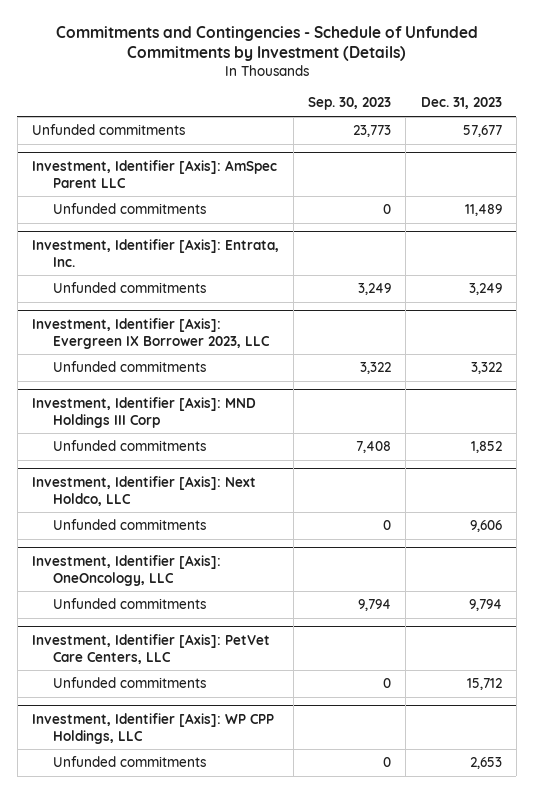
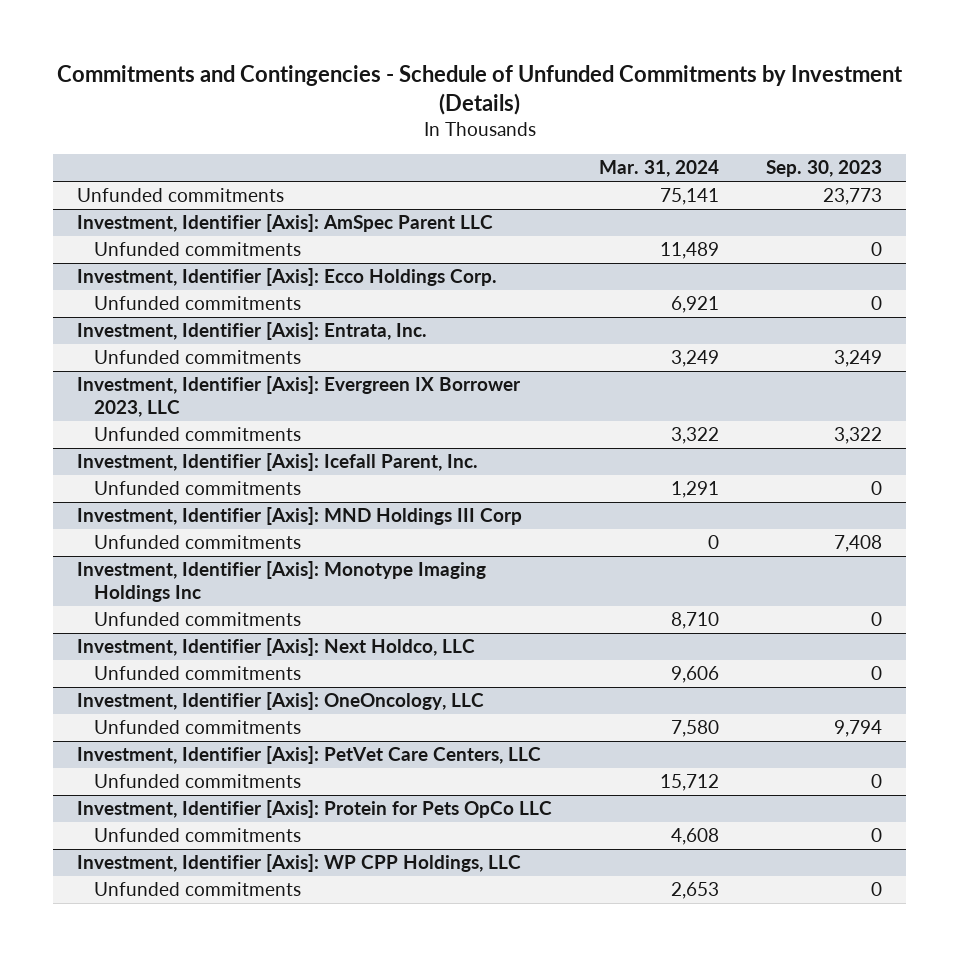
[420,97,502,110] Dec. 31, 2023 -> none
none -> [599,160,720,178] Mar. 31, 2024
none -> [76,268,497,287] Investment, Identifier [Axis]: Ecco Holdings Corp.
none -> [94,296,302,311] Unfunded commitments
none -> [76,453,478,472] Investment, Identifier [Axis]: Icefall Parent, Inc.
none -> [94,481,302,496] Unfunded commitments
none -> [76,561,486,602] Investment, Identifier [Axis]: Monotype Imaging Holdings Inc
none -> [94,612,302,627] Unfunded commitments
none -> [76,800,552,819] Investment, Identifier [Axis]: Protein for Pets OpCo LLC
none -> [94,828,302,843] Unfunded commitments

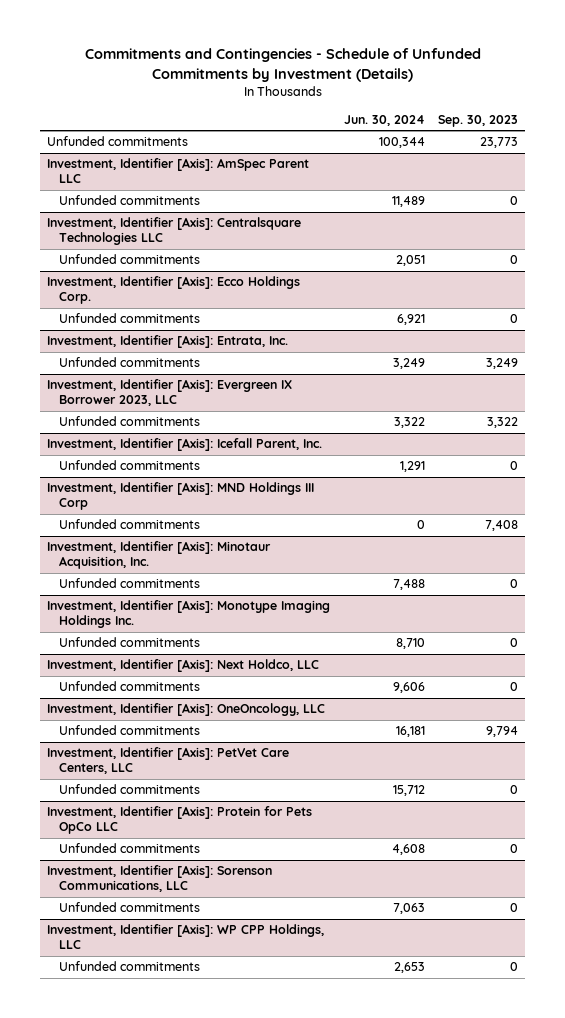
[599,160,720,178] Mar. 31, 2024 -> none
none -> [343,115,425,127] Jun. 30, 2024
none -> [46,217,301,246] Investment, Identifier [Axis]: Centralsquare Technologies LLC
none -> [58,254,200,265] Unfunded commitments
[76,561,486,602] Investment, Identifier [Axis]: Monotype Imaging Holdings Inc -> none
none -> [46,541,271,570] Investment, Identifier [Axis]: Minotaur Acquisition, Inc.
none -> [46,600,330,629] Investment, Identifier [Axis]: Monotype Imaging Holdings Inc.
none -> [58,637,200,648] Unfunded commitments
none -> [46,865,272,893] Investment, Identifier [Axis]: Sorenson Communications, LLC
none -> [58,902,200,913] Unfunded commitments

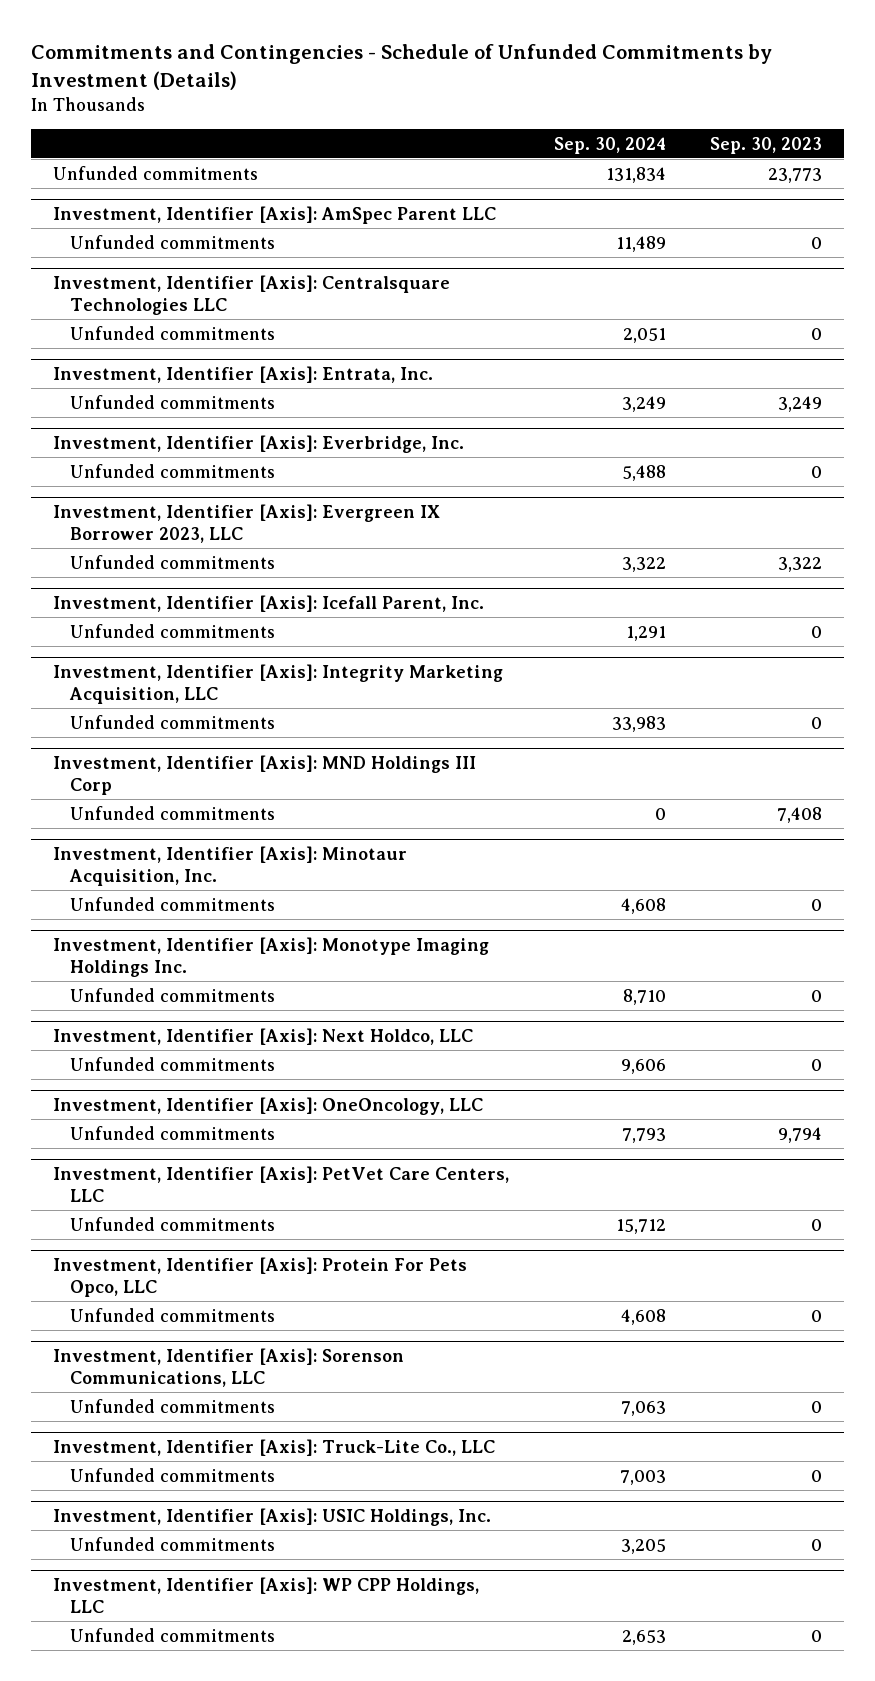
[343,115,425,127] Jun. 30, 2024 -> none
none -> [553,136,666,154] Sep. 30, 2024
[46,276,300,305] Investment, Identifier [Axis]: Ecco Holdings Corp. -> none
[58,313,200,324] Unfunded commitments -> none
none -> [53,434,465,453] Investment, Identifier [Axis]: Everbridge, Inc.
none -> [70,463,276,478] Unfunded commitments
none -> [53,663,504,704] Investment, Identifier [Axis]: Integrity Marketing Acquisition, LLC
none -> [70,714,276,729] Unfunded commitments
[46,806,312,835] Investment, Identifier [Axis]: Protein for Pets OpCo LLC -> [53,1256,468,1297] Investment, Identifier [Axis]: Protein For Pets Opco, LLC
none -> [53,1438,496,1456] Investment, Identifier [Axis]: Truck-Lite Co., LLC
none -> [70,1467,276,1482] Unfunded commitments
none -> [53,1507,492,1526] Investment, Identifier [Axis]: USIC Holdings, Inc.
none -> [70,1536,276,1551] Unfunded commitments

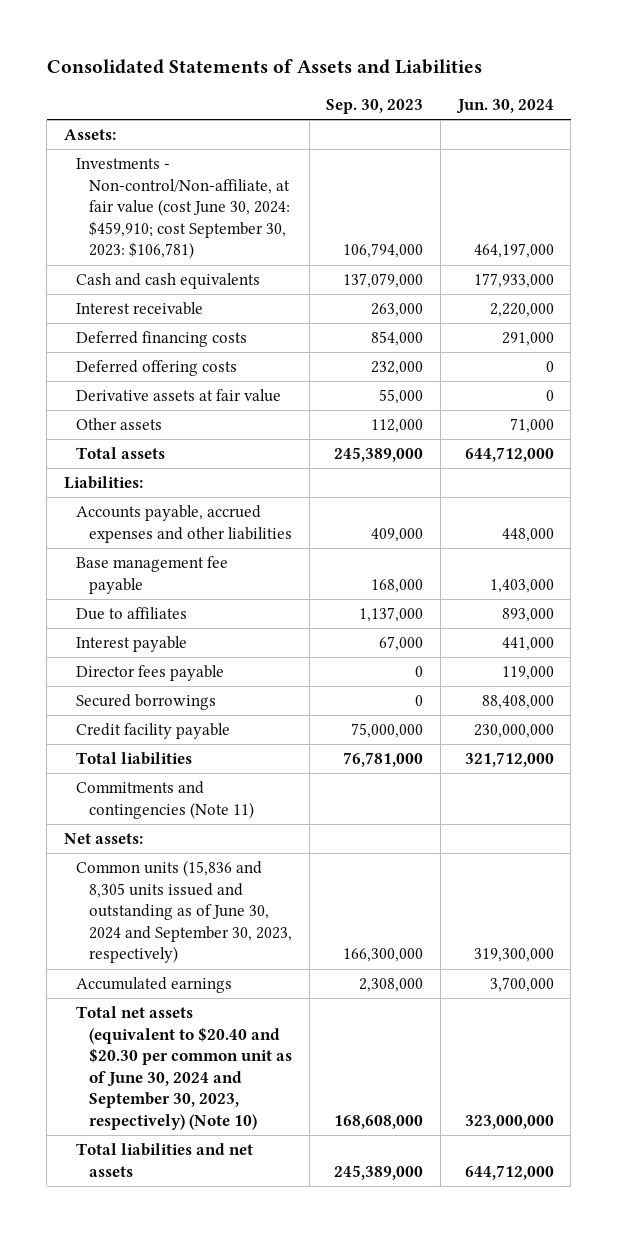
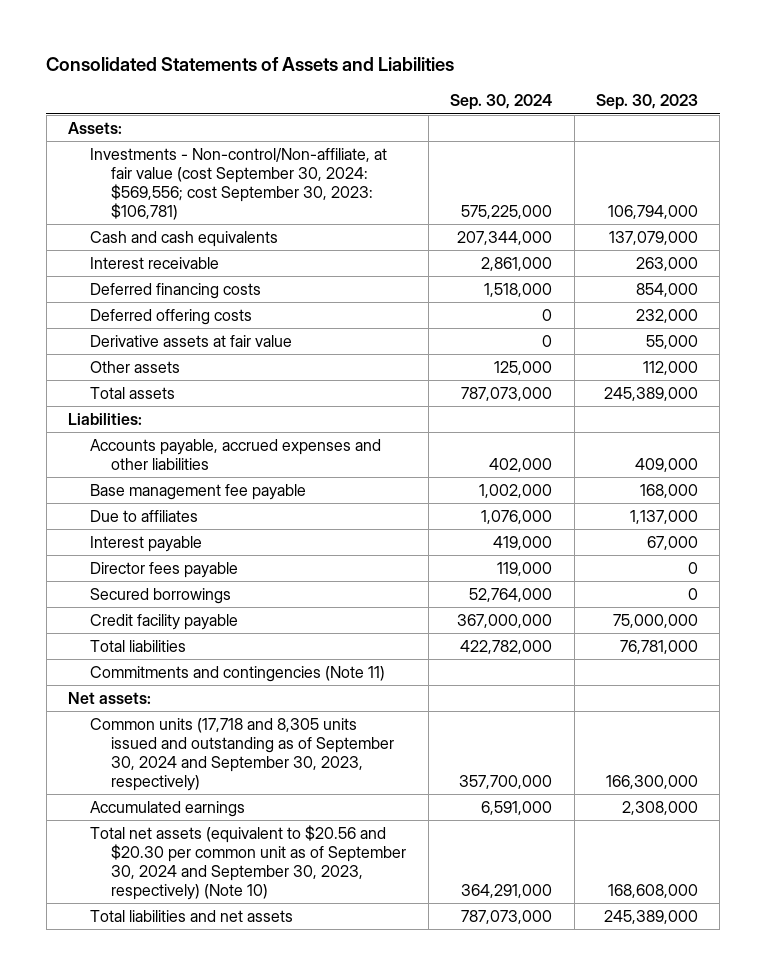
[455,98,554,114] Jun. 30, 2024 -> none
none -> [450,94,553,111] Sep. 30, 2024
[76,158,290,260] Investments - Non-control/Non-affiliate, at fair value (cost June 30, 2024: $459,910; cost September 30, 2023: $106,781) -> [89,148,387,220] Investments - Non-control/Non-affiliate, at fair value (cost September 30, 2024: $569,556; cost September 30, 2023: $106,781)
[76,860,292,964] Common units (15,836 and 8,305 units issued and outstanding as of June 30, 2024 and September 30, 2023, respectively) -> [89,718,395,791] Common units (17,718 and 8,305 units issued and outstanding as of September 30, 2024 and September 30, 2023, respectively)
[76,1006,292,1130] Total net assets (equivalent to $20.40 and $20.30 per common unit as of June 30, 2024 and September 30, 2023, respectively) (Note 10) -> [89,825,407,900] Total net assets (equivalent to $20.56 and $20.30 per common unit as of September 30, 2024 and September 30, 2023, respectively) (Note 10)

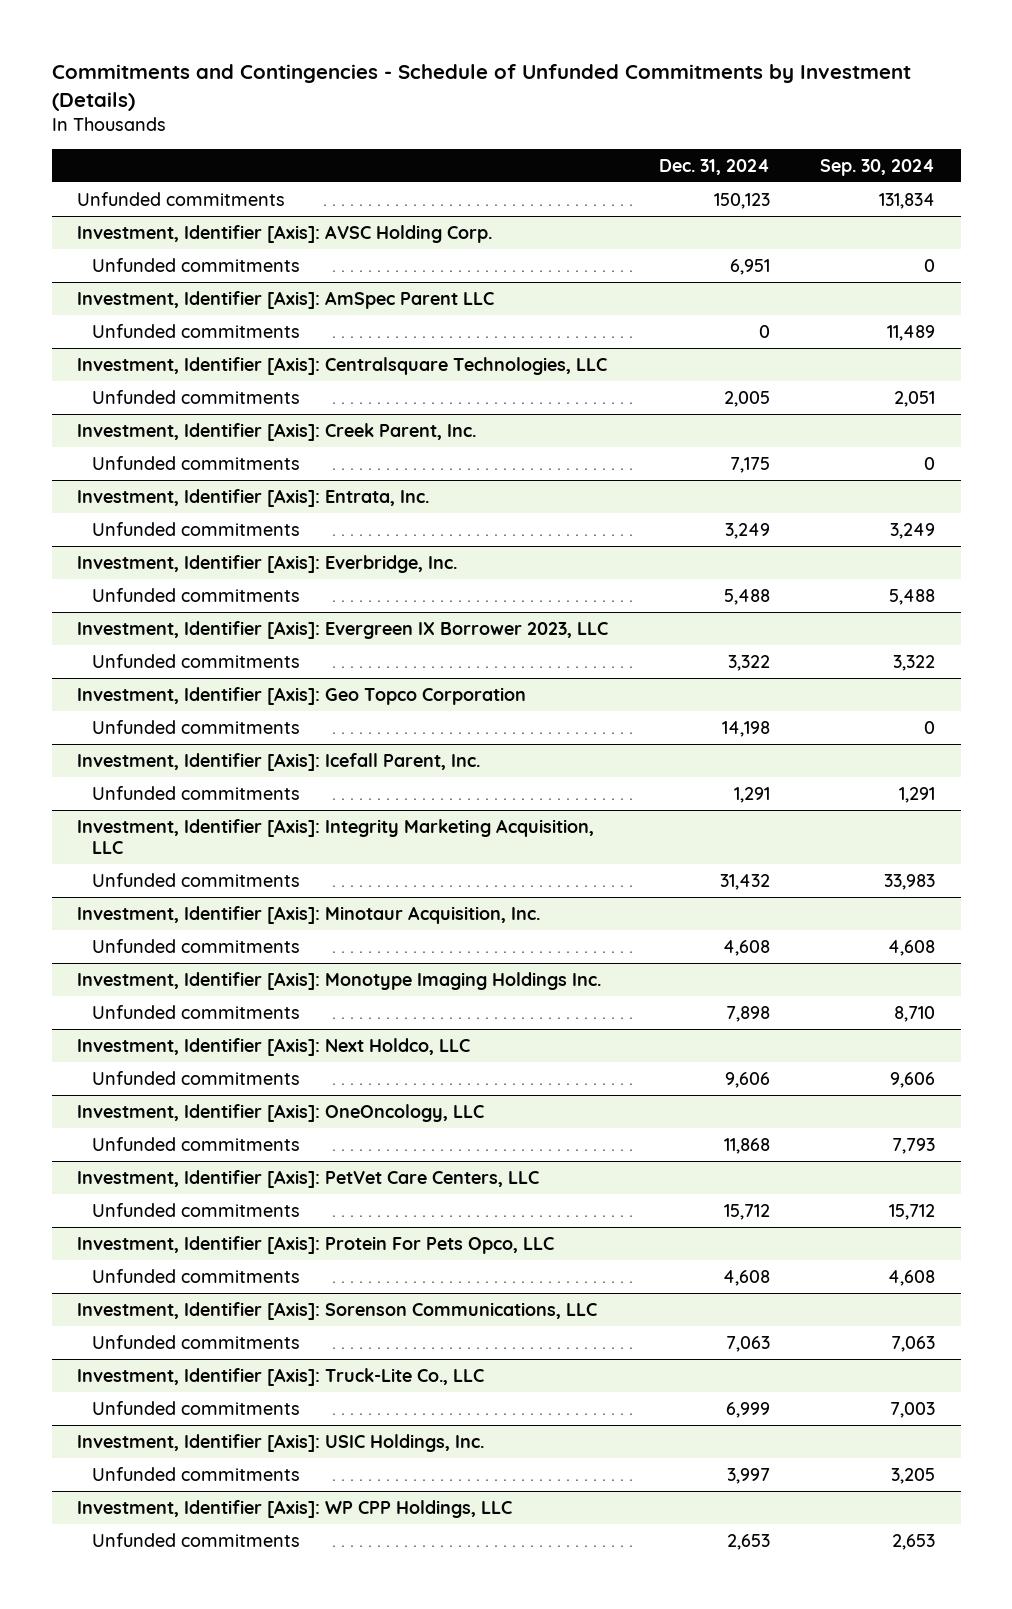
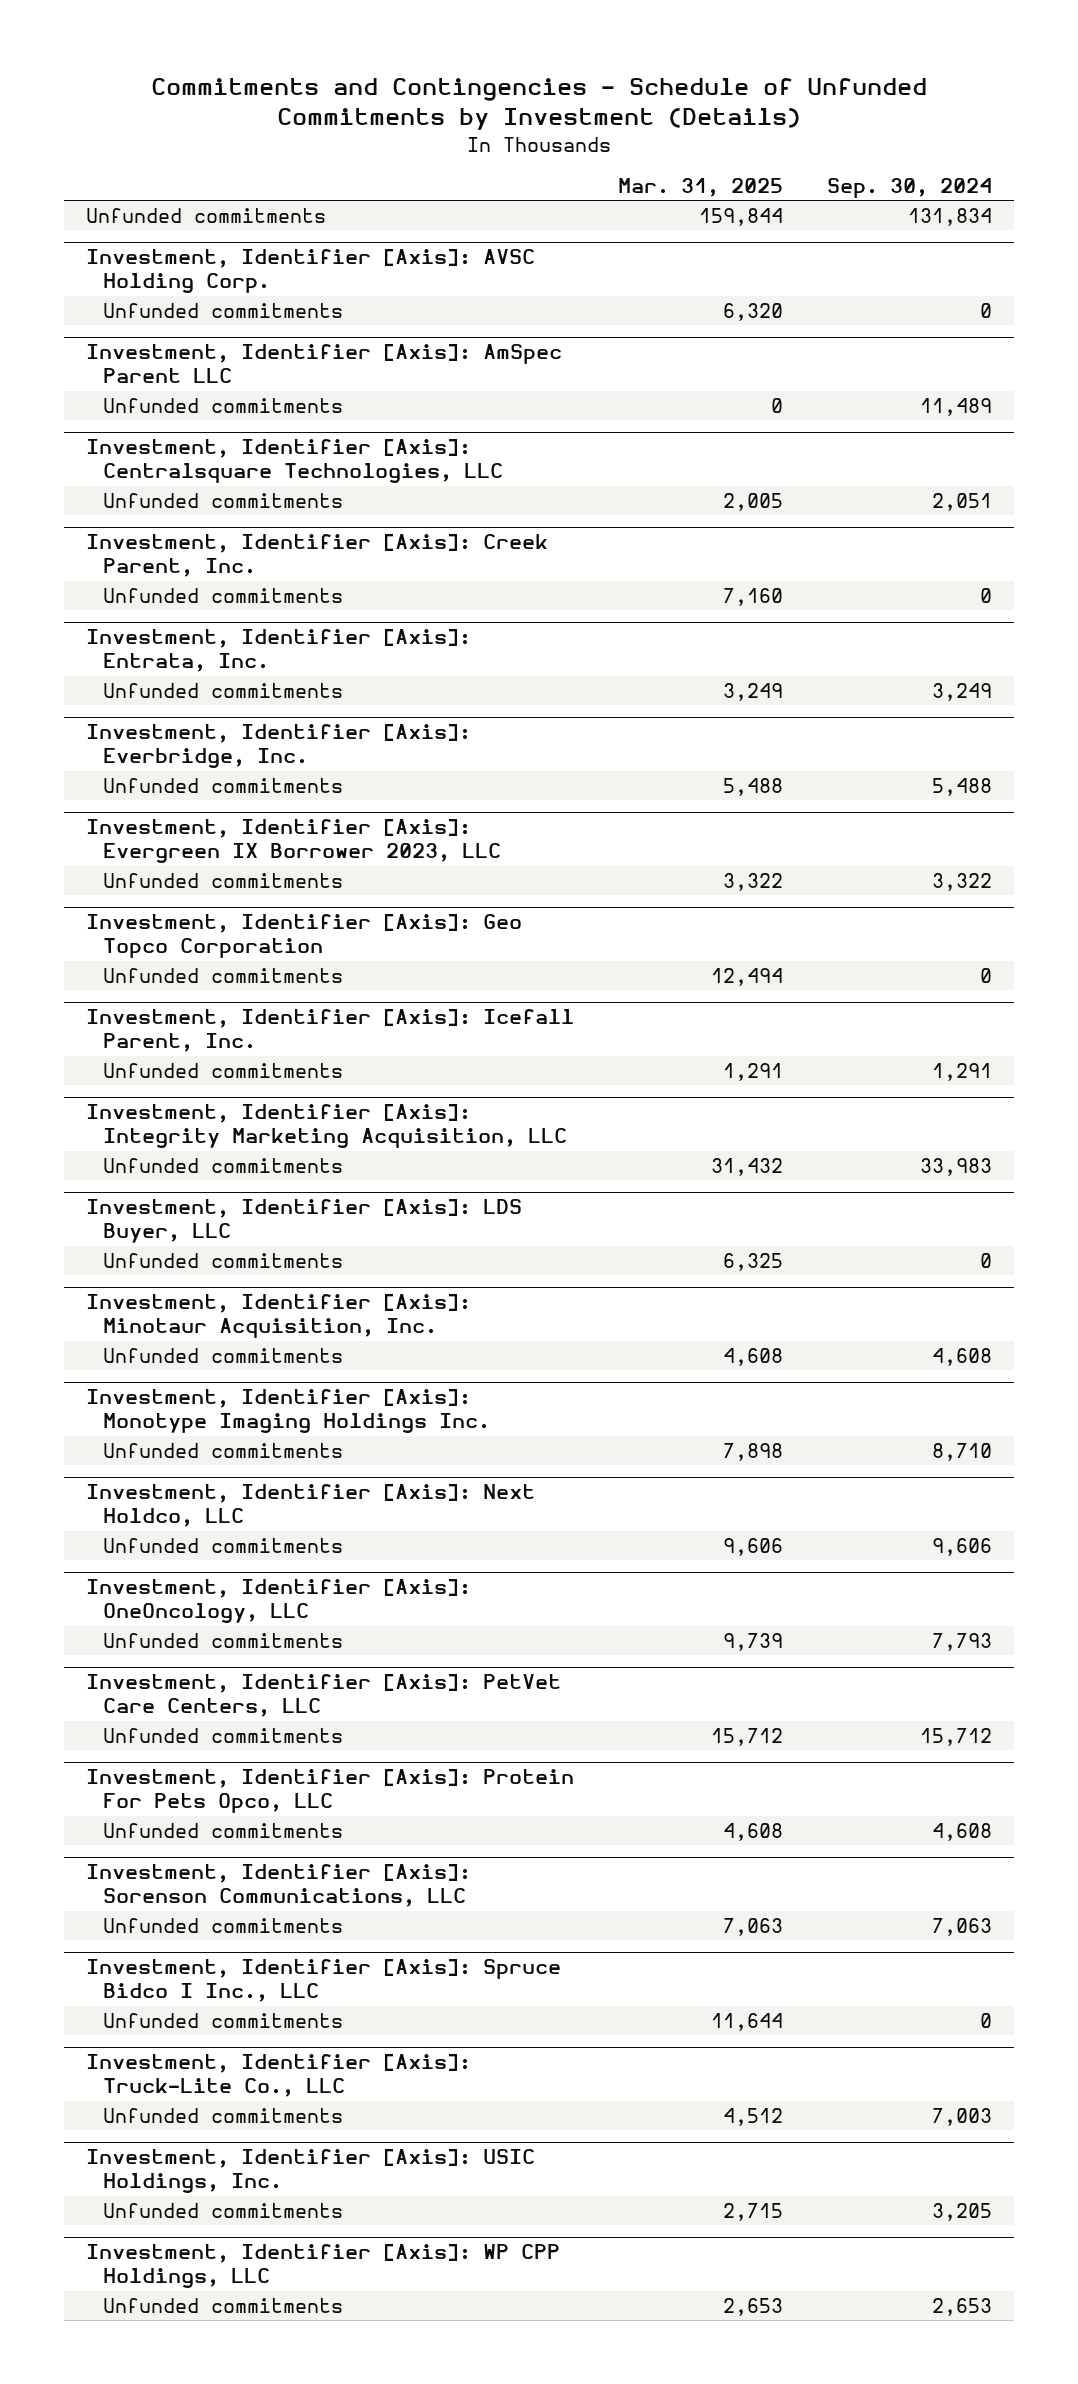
[658,158,770,175] Dec. 31, 2024 -> none
none -> [618,178,784,198] Mar. 31, 2025
none -> [86,1199,523,1244] Investment, Identifier [Axis]: LDS Buyer, LLC
none -> [103,1252,344,1268] Unfunded commitments
none -> [86,1959,562,2003] Investment, Identifier [Axis]: Spruce Bidco I Inc., LLC
none -> [103,2012,344,2028] Unfunded commitments

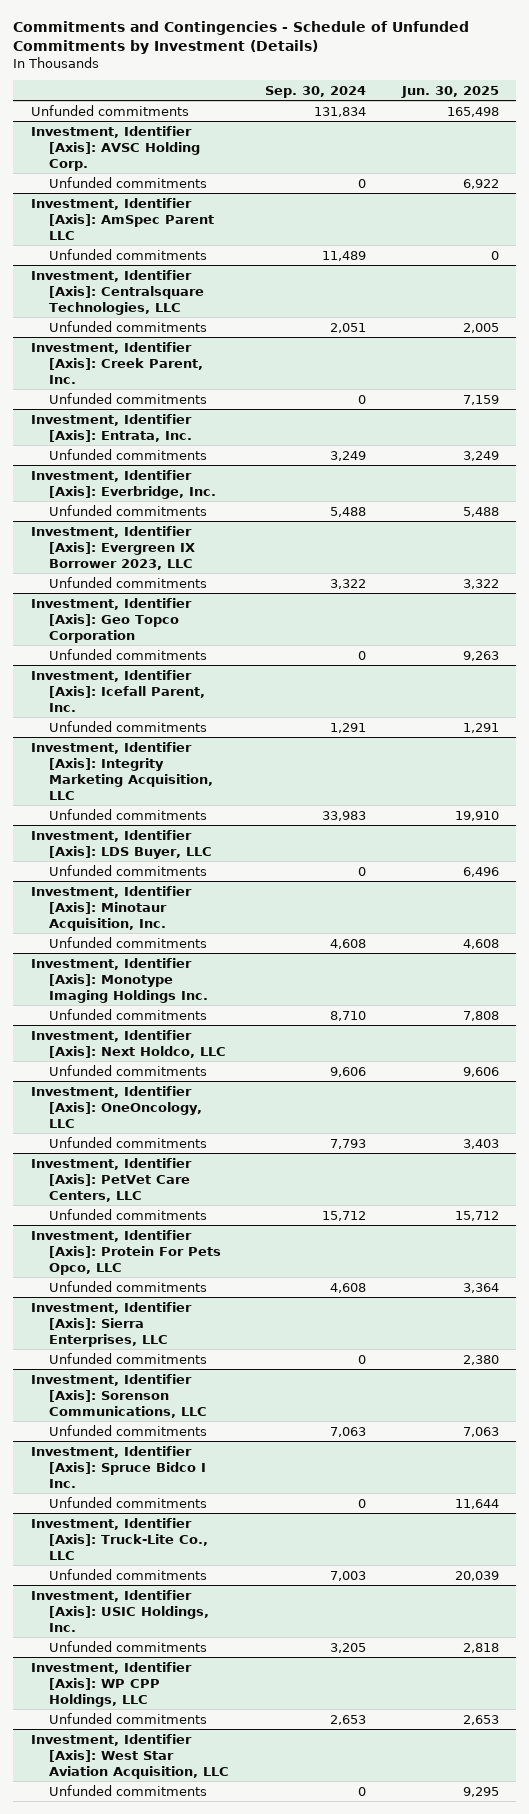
[618,178,784,198] Mar. 31, 2025 -> none
none -> [400,85,499,98] Jun. 30, 2025
none -> [30,1301,192,1347] Investment, Identifier [Axis]: Sierra Enterprises, LLC
none -> [48,1352,207,1364] Unfunded commitments
[86,1959,562,2003] Investment, Identifier [Axis]: Spruce Bidco I Inc., LLC -> [30,1445,206,1488] Investment, Identifier [Axis]: Spruce Bidco I Inc.
none -> [30,1733,229,1779] Investment, Identifier [Axis]: West Star Aviation Acquisition, LLC
none -> [48,1784,207,1796] Unfunded commitments

